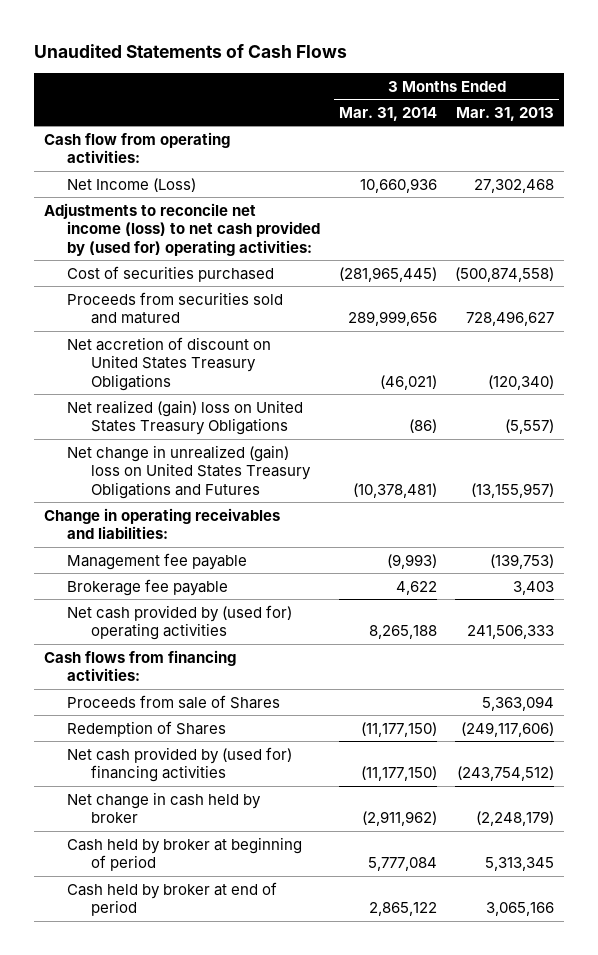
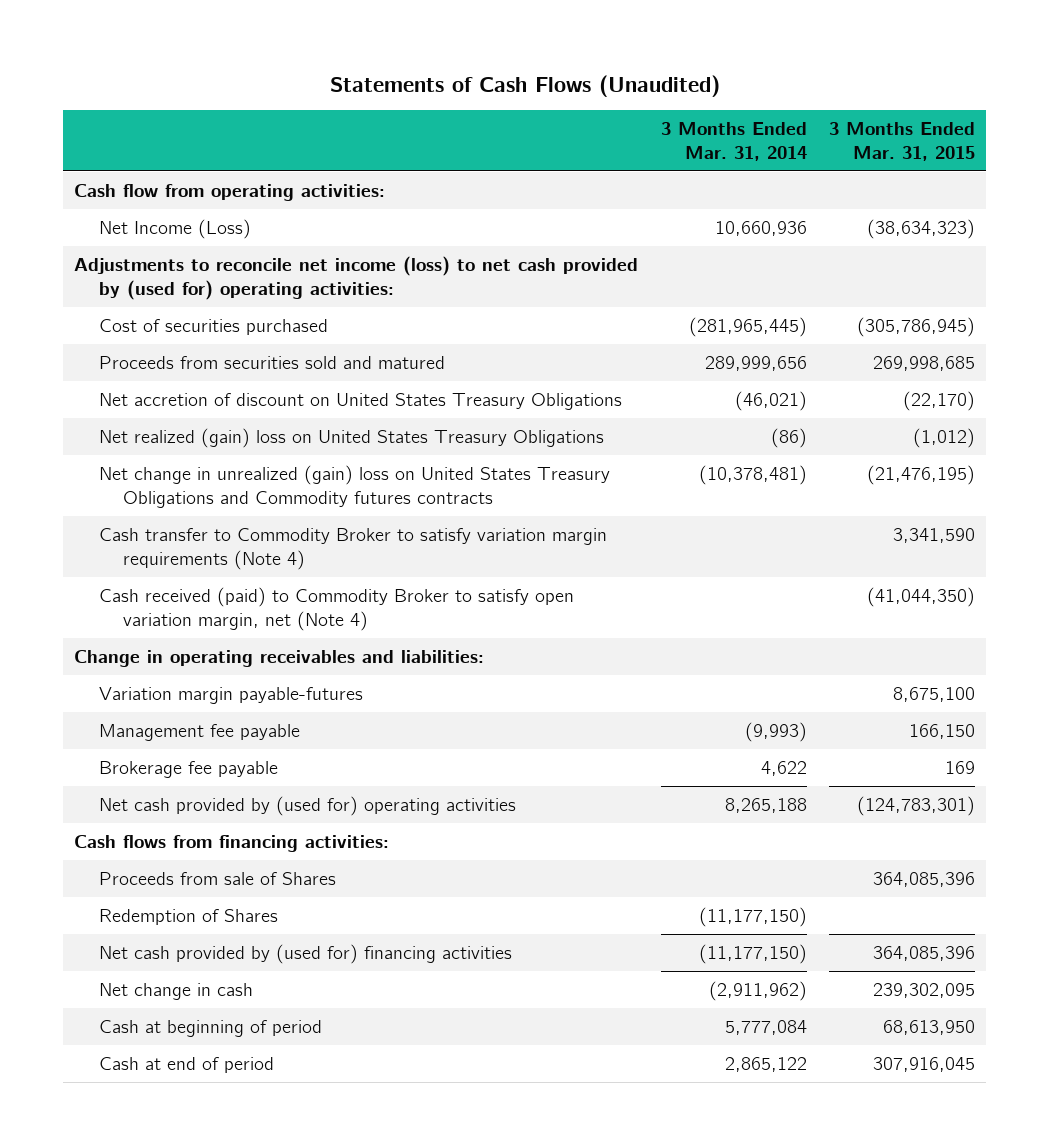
[34,43,348,58] Unaudited Statements of Cash Flows -> [329,74,720,97] Statements of Cash Flows (Unaudited)
[456,106,555,121] Mar. 31, 2013 -> none
none -> [829,121,976,161] 3 Months Ended Mar. 31, 2015
[67,444,311,499] Net change in unrealized (gain) loss on United States Treasury Obligations and Futures -> [98,464,610,508] Net change in unrealized (gain) loss on United States Treasury Obligations and Commodity futures contracts
none -> [98,527,607,570] Cash transfer to Commodity Broker to satisfy variation margin requirements (Note 4)
none -> [98,586,574,631] Cash received (paid) to Commodity Broker to satisfy open variation margin, net (Note 4)
none -> [98,686,363,704] Variation margin payable-futures
[67,791,262,824] Net change in cash held by broker -> [98,982,253,1000] Net change in cash
[67,836,303,872] Cash held by broker at beginning of period -> [98,1019,322,1037] Cash at beginning of period
[67,881,278,917] Cash held by broker at end of period -> [98,1056,274,1073] Cash at end of period

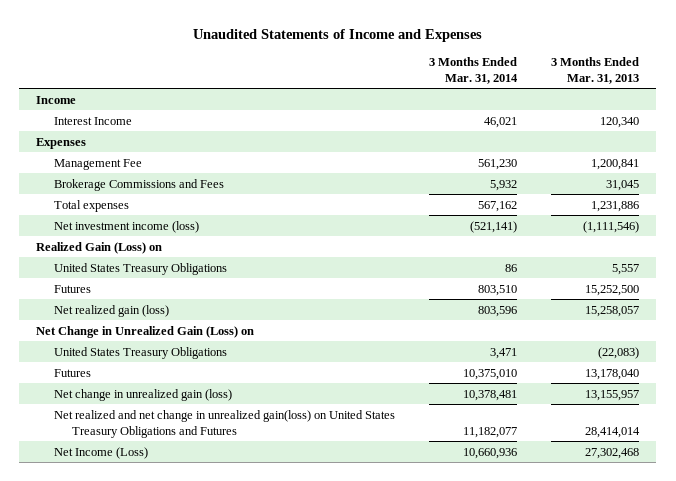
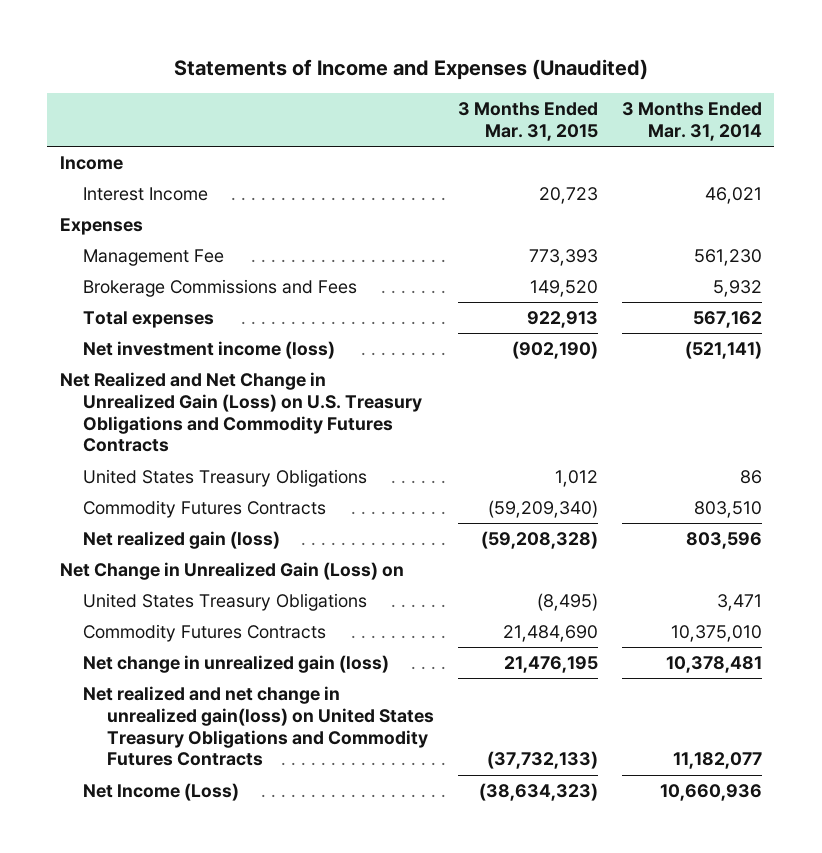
[192,28,482,42] Unaudited Statements of Income and Expenses -> [173,59,648,81] Statements of Income and Expenses (Unaudited)
[551,56,640,84] 3 Months Ended Mar. 31, 2013 -> none
none -> [457,102,598,142] 3 Months Ended Mar. 31, 2015
[36,241,163,254] Realized Gain (Loss) on -> none
none -> [59,372,423,453] Net Realized and Net Change in Unrealized Gain (Loss) on U.S. Treasury Obligations and Commodity Futures Contracts
[53,284,91,293] Futures -> [83,500,327,519] Commodity Futures Contracts
[53,368,91,377] Futures -> [83,624,327,643] Commodity Futures Contracts
[53,409,395,438] Net realized and net change in unrealized gain(loss) on United States Treasury Obligations and Futures -> [83,686,434,767] Net realized and net change in unrealized gain(loss) on United States Treasury Obligations and Commodity Futures Contracts

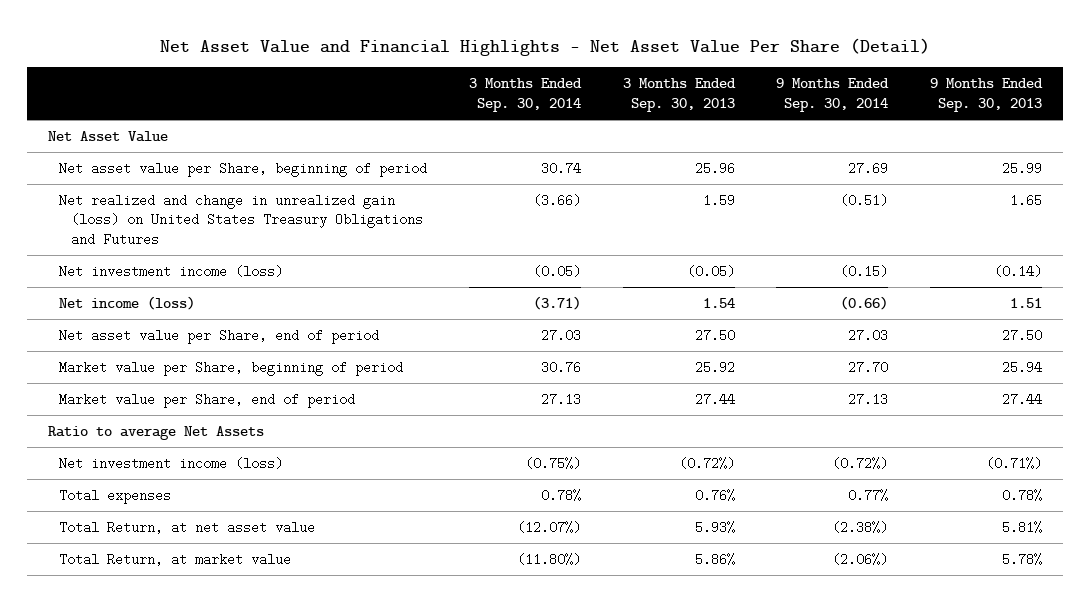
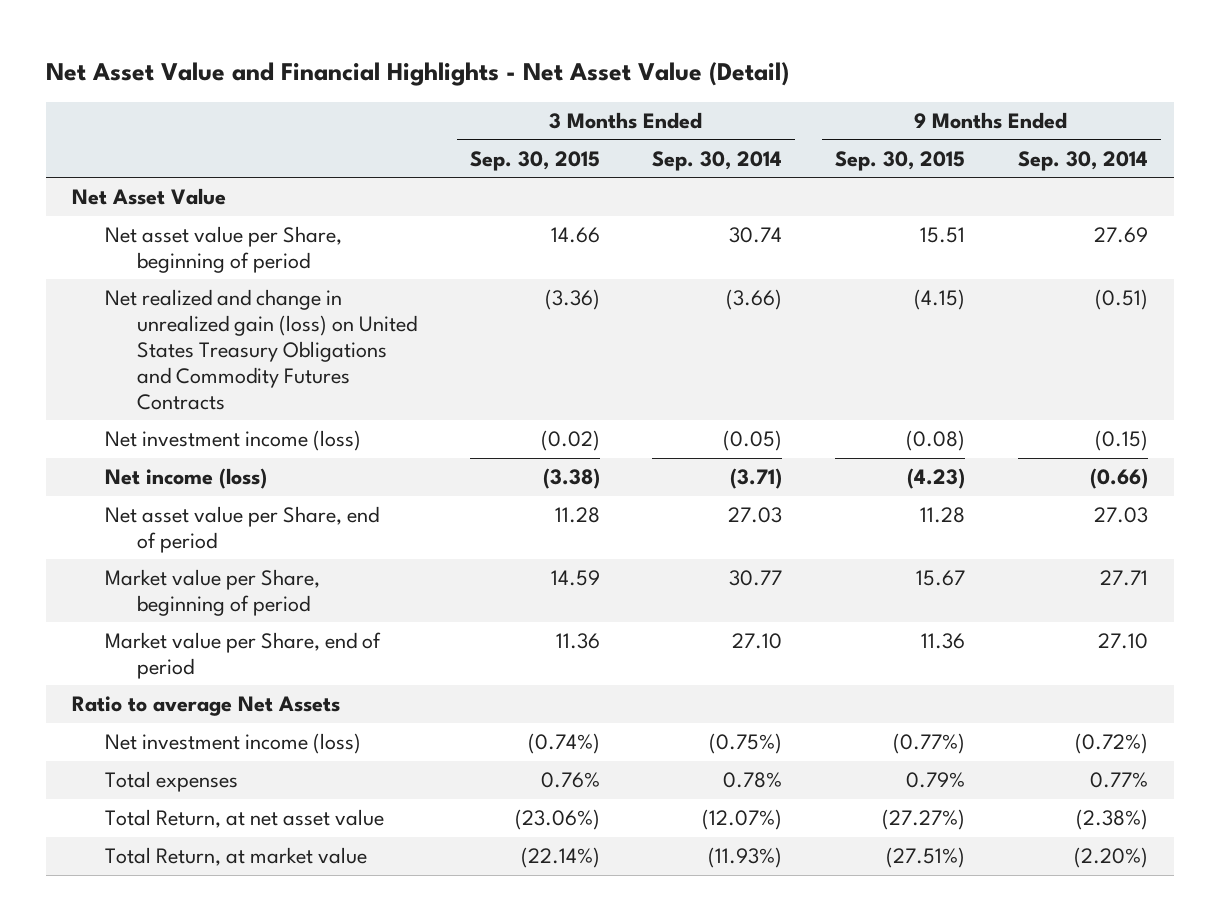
[159,37,930,56] Net Asset Value and Financial Highlights - Net Asset Value Per Share (Detail) -> [45,62,789,87] Net Asset Value and Financial Highlights - Net Asset Value (Detail)
[622,78,736,112] 3 Months Ended Sep. 30, 2013 -> none
[929,78,1043,112] 9 Months Ended Sep. 30, 2013 -> none
none -> [469,150,600,171] Sep. 30, 2015
none -> [834,150,965,171] Sep. 30, 2015
[59,193,424,246] Net realized and change in unrealized gain (loss) on United States Treasury Obligations and Futures -> [104,289,418,410] Net realized and change in unrealized gain (loss) on United States Treasury Obligations and Commodity Futures Contracts
[540,360,581,374] 30.76 -> [729,570,783,587] 30.77
[848,360,889,374] 27.70 -> [1099,570,1148,587] 27.71
[540,392,581,406] 27.13 -> [732,633,783,650] 27.10
[848,392,889,406] 27.13 -> [1097,633,1148,650] 27.10
[516,552,581,566] (11.80%) -> [708,847,783,869] (11.93%)
[832,552,889,566] (2.06%) -> [1073,847,1148,869] (2.20%)

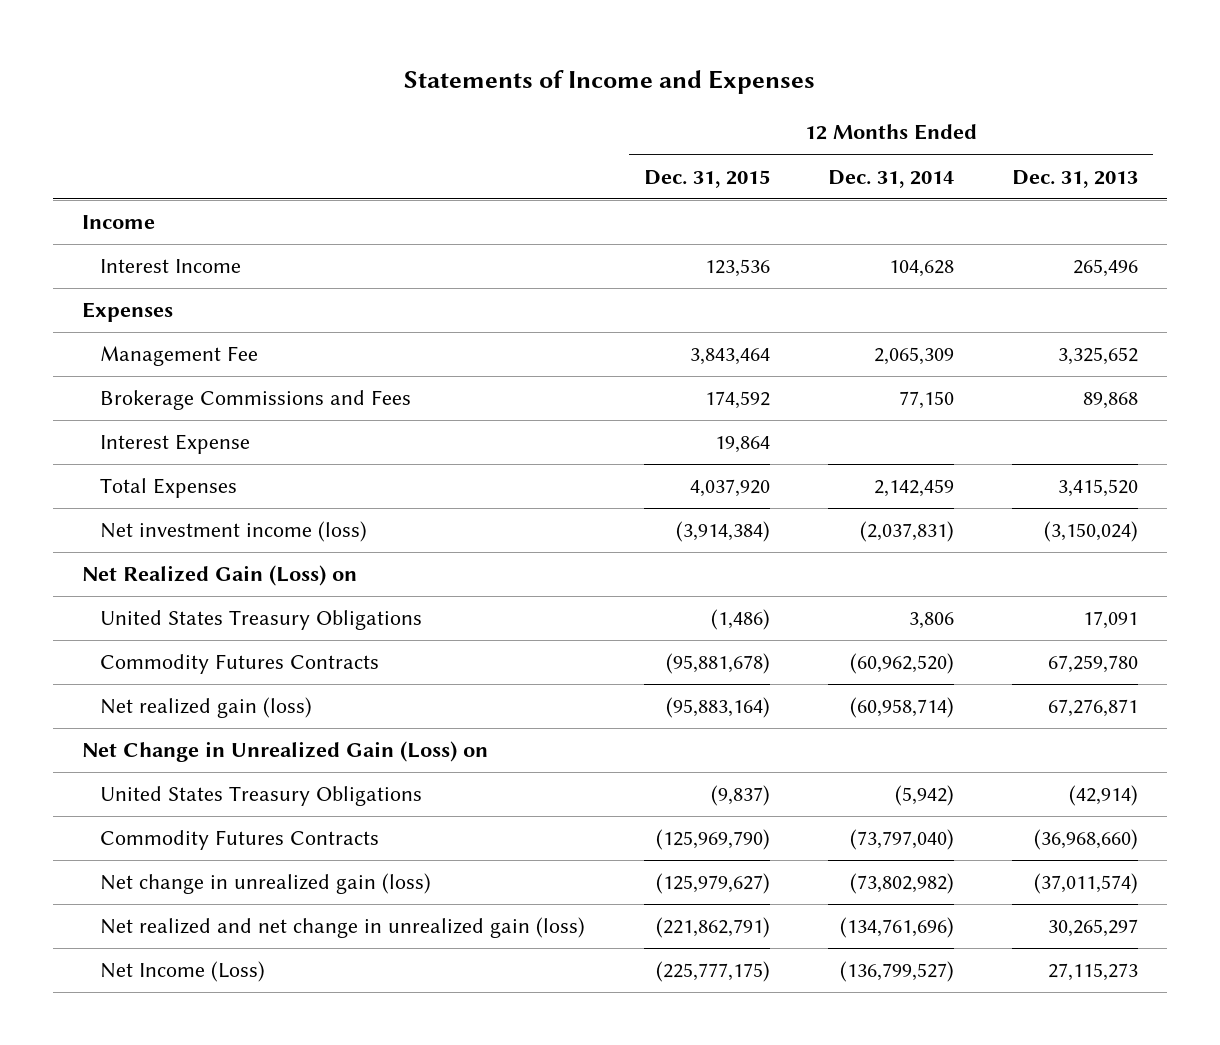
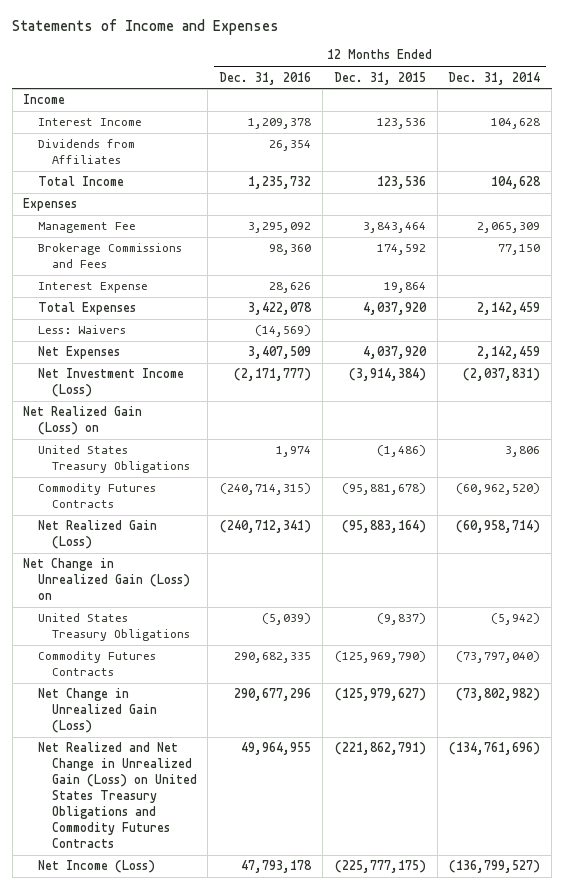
[1012,169,1139,188] Dec. 31, 2013 -> none
none -> [219,71,312,85] Dec. 31, 2016
none -> [37,139,135,165] Dividends from Affiliates
none -> [37,176,124,187] Total Income
none -> [37,325,126,335] Less: Waivers
none -> [37,346,120,360] Net Expenses
[100,521,368,543] Net investment income (loss) -> [37,368,184,398] Net Investment Income (Loss)
[100,697,313,719] Net realized gain (loss) -> [37,520,157,550] Net Realized Gain (Loss)
[100,873,432,895] Net change in unrealized gain (loss) -> [37,688,157,734] Net Change in Unrealized Gain (Loss)
[100,917,586,939] Net realized and net change in unrealized gain (loss) -> [37,742,197,849] Net Realized and Net Change in Unrealized Gain (Loss) on United States Treasury Obligations and Commodity Futures Contracts

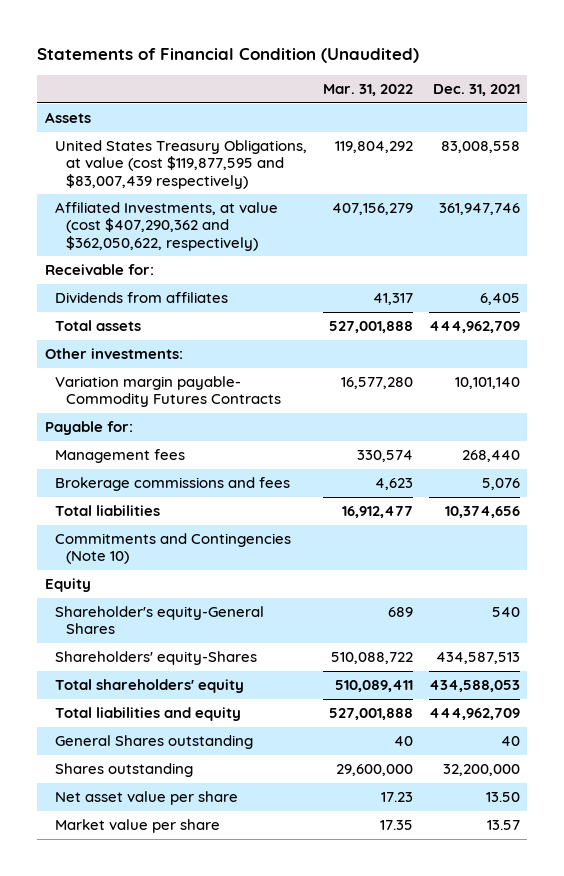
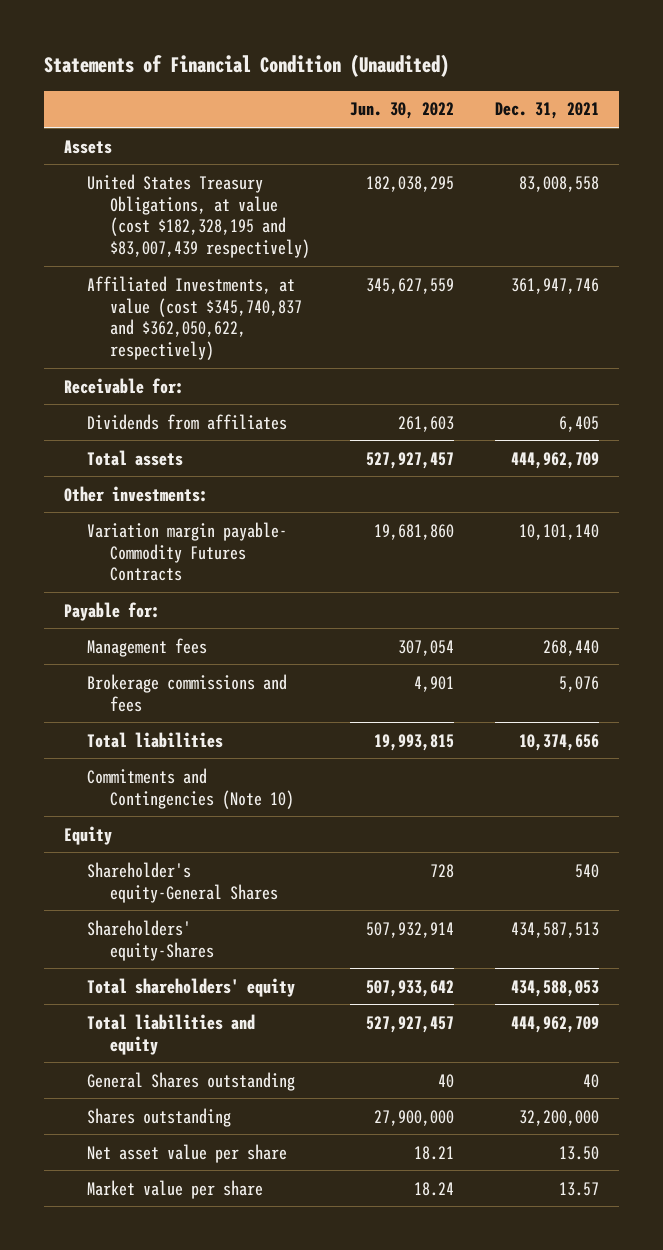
[322,84,413,97] Mar. 31, 2022 -> none
none -> [350,102,455,120] Jun. 30, 2022
[55,140,308,189] United States Treasury Obligations, at value (cost $119,877,595 and $83,007,439 respectively) -> [87,173,310,259] United States Treasury Obligations, at value (cost $182,328,195 and $83,007,439 respectively)
[55,202,279,251] Affiliated Investments, at value (cost $407,290,362 and $362,050,622, respectively) -> [87,275,302,361] Affiliated Investments, at value (cost $345,740,837 and $362,050,622, respectively)

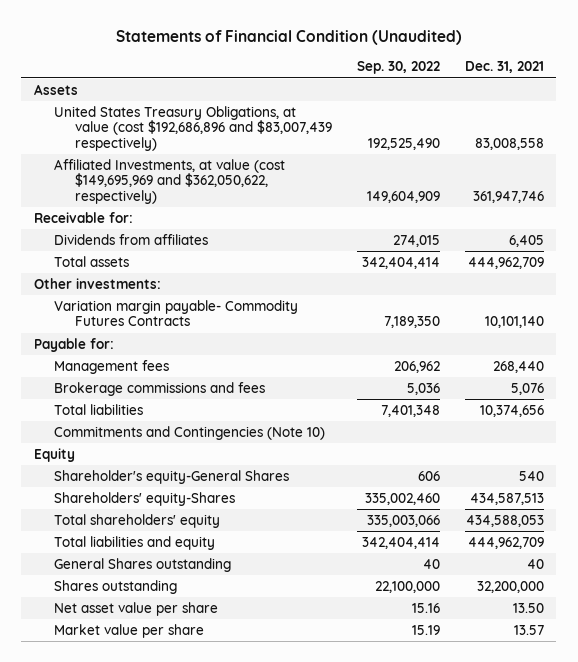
[350,102,455,120] Jun. 30, 2022 -> none
none -> [356,61,440,75] Sep. 30, 2022
[87,173,310,259] United States Treasury Obligations, at value (cost $182,328,195 and $83,007,439 respectively) -> [54,105,332,151] United States Treasury Obligations, at value (cost $192,686,896 and $83,007,439 respectively)
[87,275,302,361] Affiliated Investments, at value (cost $345,740,837 and $362,050,622, respectively) -> [54,158,286,204] Affiliated Investments, at value (cost $149,695,969 and $362,050,622, respectively)

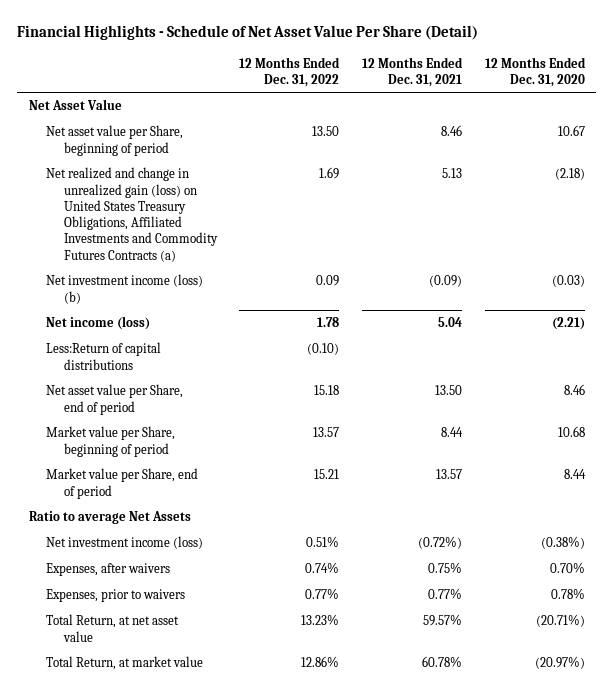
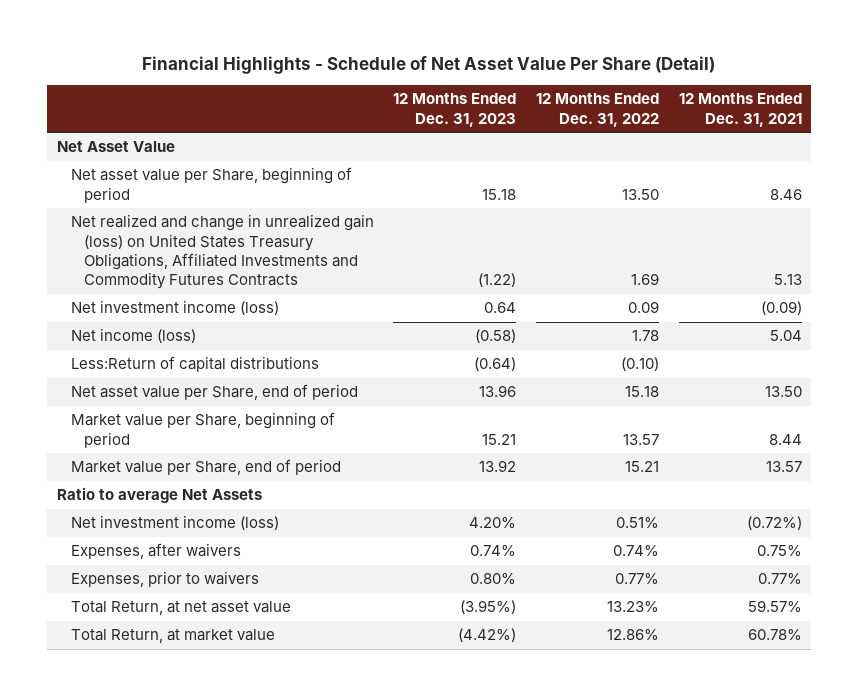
[484,56,586,87] 12 Months Ended Dec. 31, 2020 -> none
none -> [393,93,517,127] 12 Months Ended Dec. 31, 2023
[46,167,218,262] Net realized and change in unrealized gain (loss) on United States Treasury Obligations, Affiliated Investments and Commodity Futures Contracts (a) -> [70,214,374,290] Net realized and change in unrealized gain (loss) on United States Treasury Obligations, Affiliated Investments and Commodity Futures Contracts
[46,274,204,304] Net investment income (loss) (b) -> [70,300,279,316] Net investment income (loss)

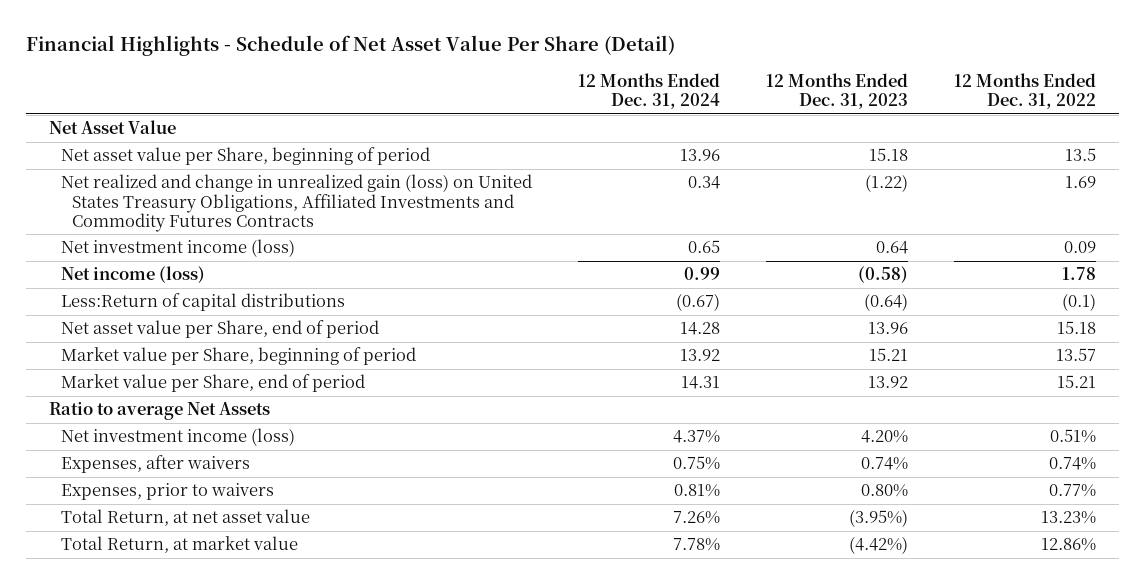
[678,93,802,127] 12 Months Ended Dec. 31, 2021 -> none
none -> [577,73,720,110] 12 Months Ended Dec. 31, 2024
[621,188,659,200] 13.50 -> [1064,148,1096,162] 13.5
[620,357,659,372] (0.10) -> [1061,293,1096,312] (0.1)

